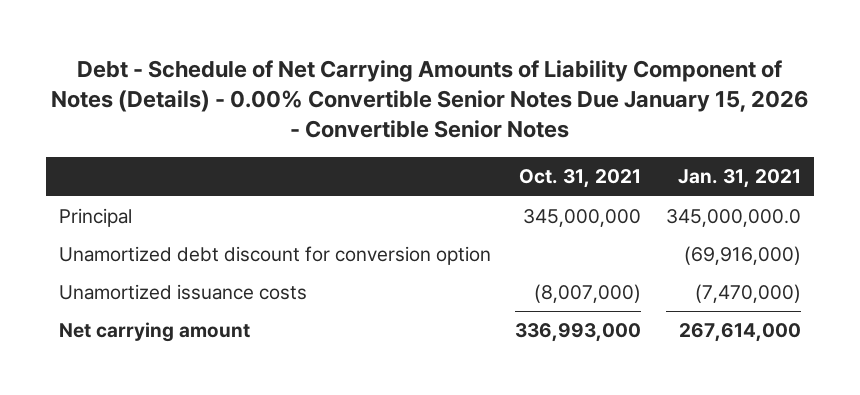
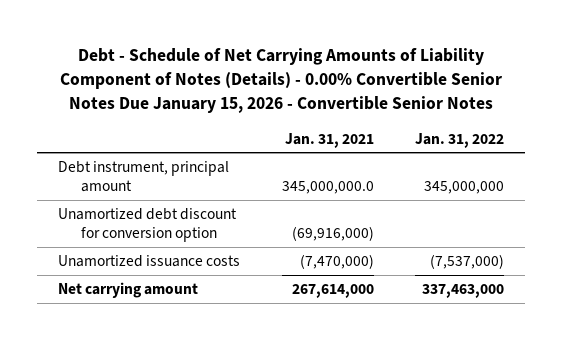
[519,169,642,189] Oct. 31, 2021 -> none
none -> [415,132,505,148] Jan. 31, 2022
[58,208,132,228] Principal -> [58,160,230,193] Debt instrument, principal amount

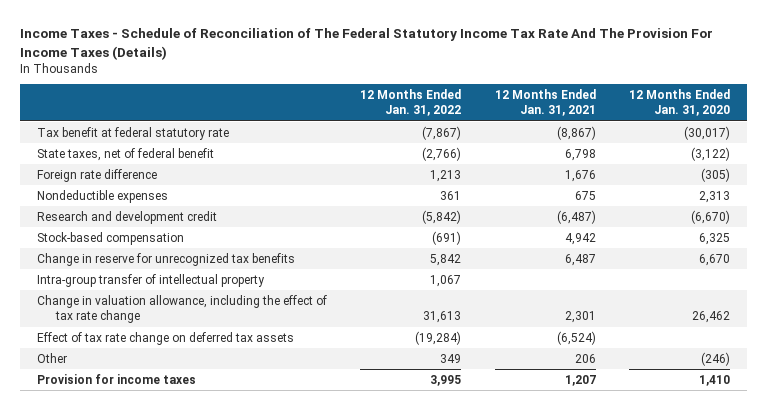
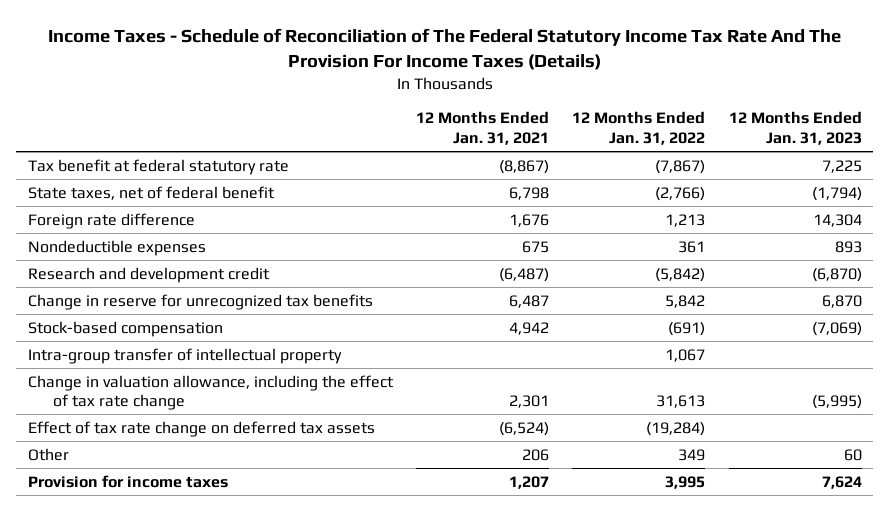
[628,89,730,117] 12 Months Ended Jan. 31, 2020 -> none
none -> [728,111,862,146] 12 Months Ended Jan. 31, 2023
[36,231,184,245] Stock-based compensation -> [28,320,224,337] Stock-based compensation

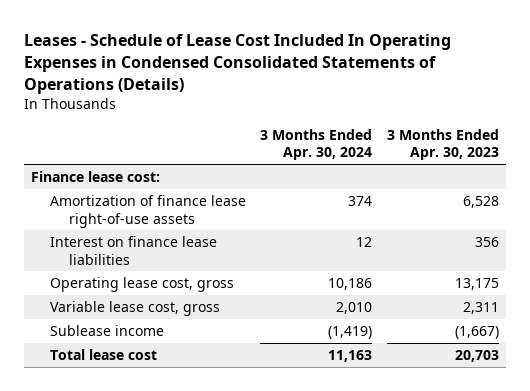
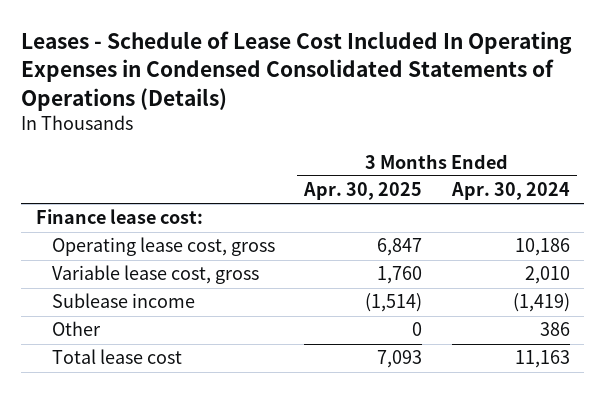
[386,128,499,161] 3 Months Ended Apr. 30, 2023 -> none
none -> [303,182,423,201] Apr. 30, 2025
[50,194,247,228] Amortization of finance lease right-of-use assets -> none
[50,235,218,265] Interest on finance lease liabilities -> none
none -> [51,321,101,337] Other

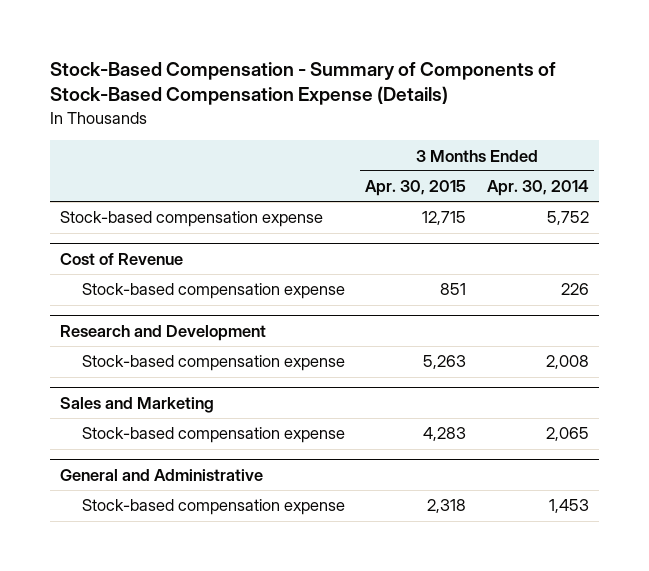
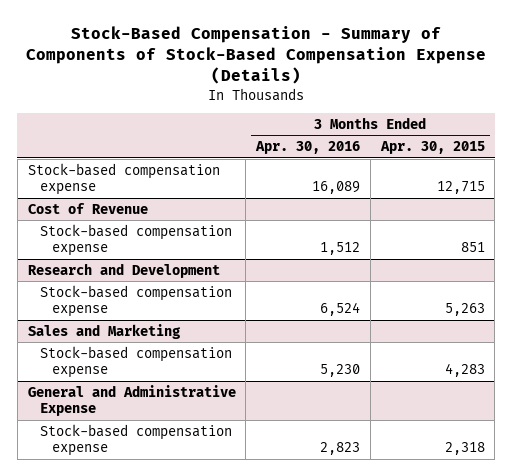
[486,180,589,197] Apr. 30, 2014 -> none
none -> [255,141,361,155] Apr. 30, 2016
[60,469,264,482] General and Administrative -> [27,384,236,417] General and Administrative Expense

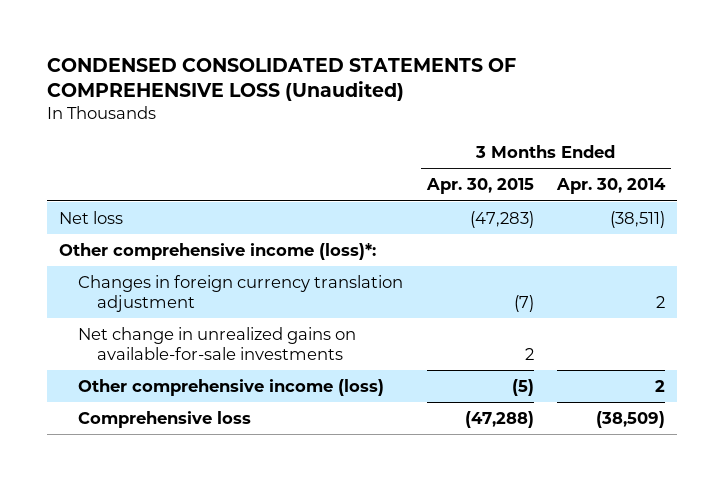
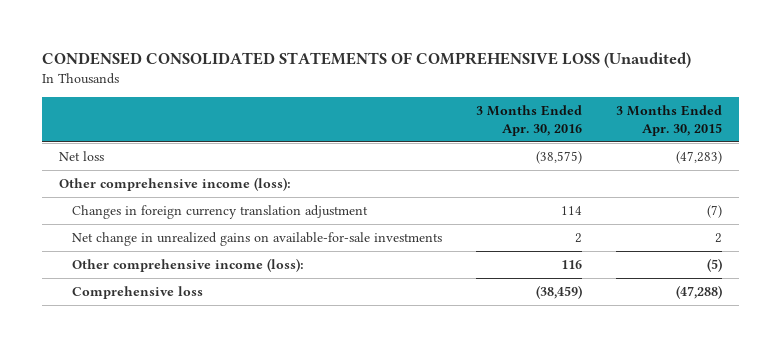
[556,178,667,195] Apr. 30, 2014 -> none
none -> [475,105,582,136] 3 Months Ended Apr. 30, 2016
[58,242,376,260] Other comprehensive income (loss)*: -> [58,176,291,191] Other comprehensive income (loss):
[77,378,384,396] Other comprehensive income (loss) -> [71,257,304,272] Other comprehensive income (loss):

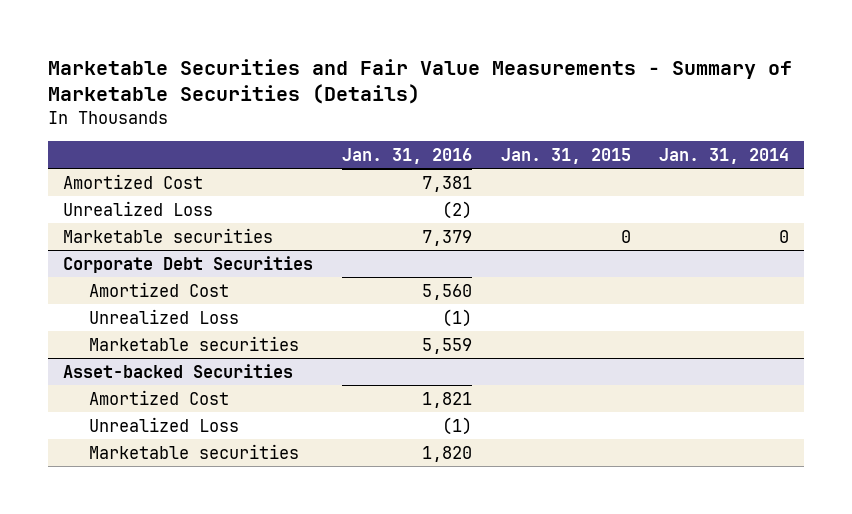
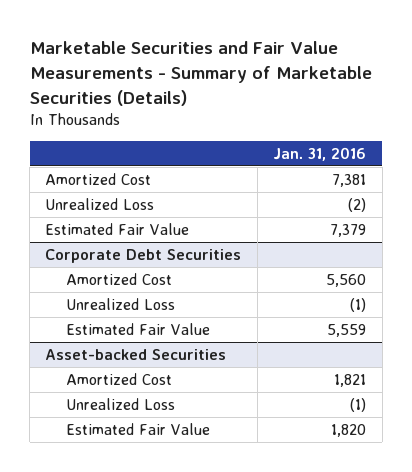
[500,148,631,165] Jan. 31, 2015 -> none
[659,148,790,165] Jan. 31, 2014 -> none
[62,227,273,243] Marketable securities -> [45,222,190,235] Estimated Fair Value
[89,335,300,351] Marketable securities -> [66,322,211,335] Estimated Fair Value
[89,443,300,459] Marketable securities -> [66,422,211,435] Estimated Fair Value

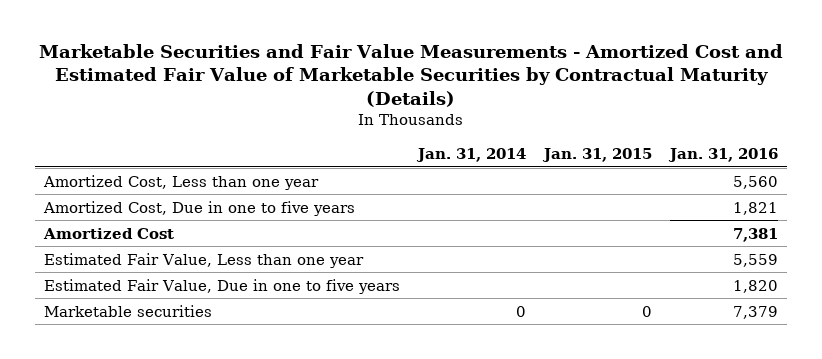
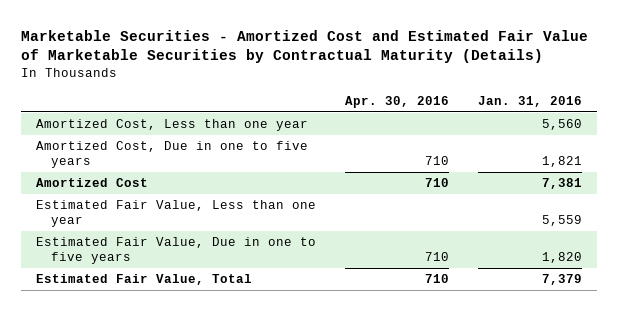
[39,44,784,107] Marketable Securities and Fair Value Measurements - Amortized Cost and Estimated Fair Value of Marketable Securities by Contractual Maturity (Details) -> [21,29,589,63] Marketable Securities - Amortized Cost and Estimated Fair Value of Marketable Securities by Contractual Maturity (Details)
[416,147,527,162] Jan. 31, 2014 -> none
[542,147,653,162] Jan. 31, 2015 -> none
none -> [344,95,449,108] Apr. 30, 2016
[43,304,212,317] Marketable securities -> [35,274,252,286] Estimated Fair Value, Total

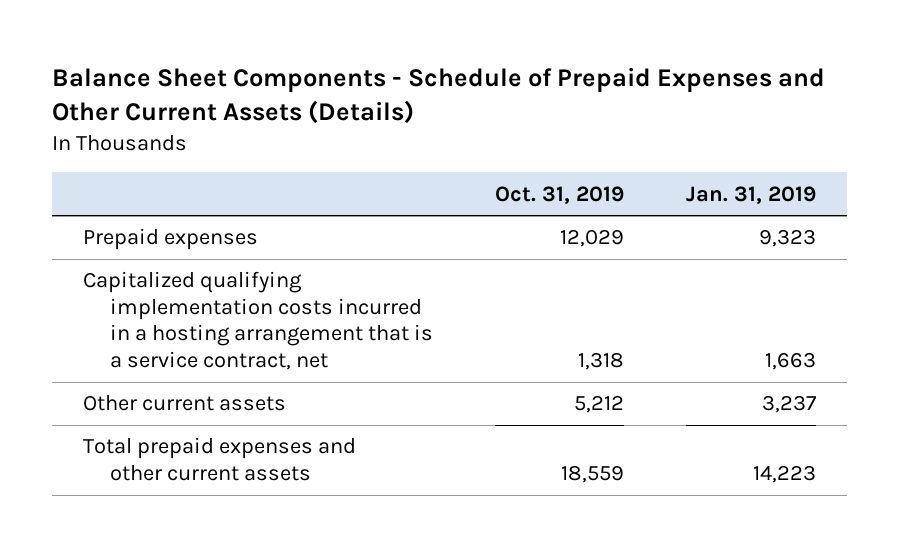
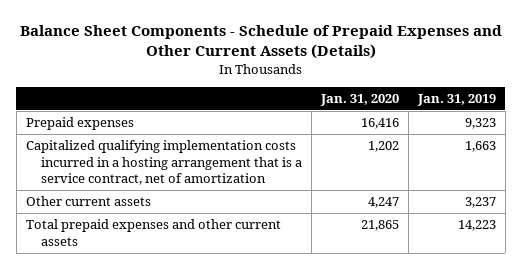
[494,185,624,204] Oct. 31, 2019 -> none
none -> [319,94,399,107] Jan. 31, 2020
[83,271,433,370] Capitalized qualifying implementation costs incurred in a hosting arrangement that is a service contract, net -> [25,140,302,186] Capitalized qualifying implementation costs incurred in a hosting arrangement that is a service contract, net of amortization

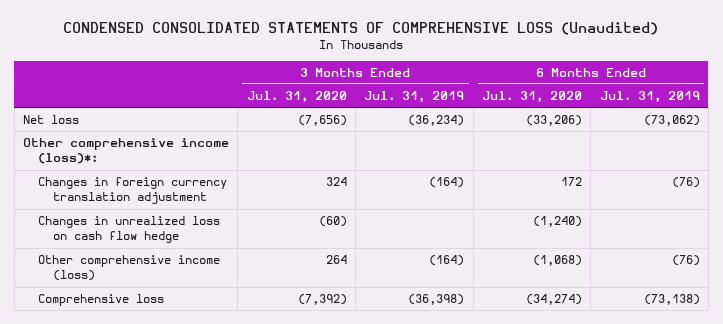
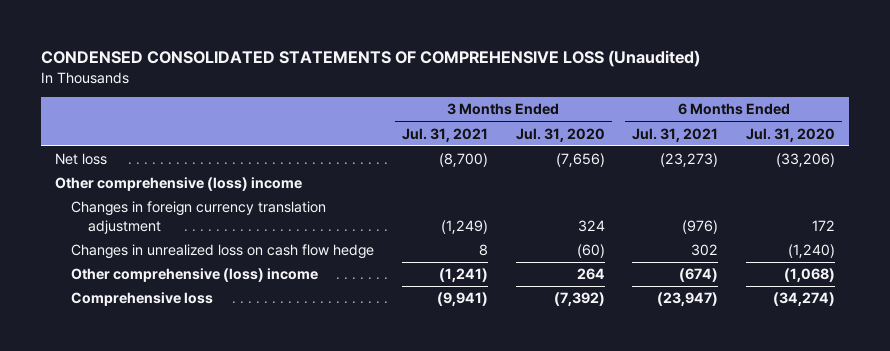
[364,91,465,104] Jul. 31, 2019 -> none
[599,91,700,104] Jul. 31, 2019 -> none
none -> [401,127,488,142] Jul. 31, 2021
none -> [632,127,719,142] Jul. 31, 2021
[22,138,229,165] Other comprehensive income (loss)*: -> [54,177,302,192] Other comprehensive (loss) income
[38,255,221,282] Other comprehensive income (loss) -> [71,268,319,283] Other comprehensive (loss) income

